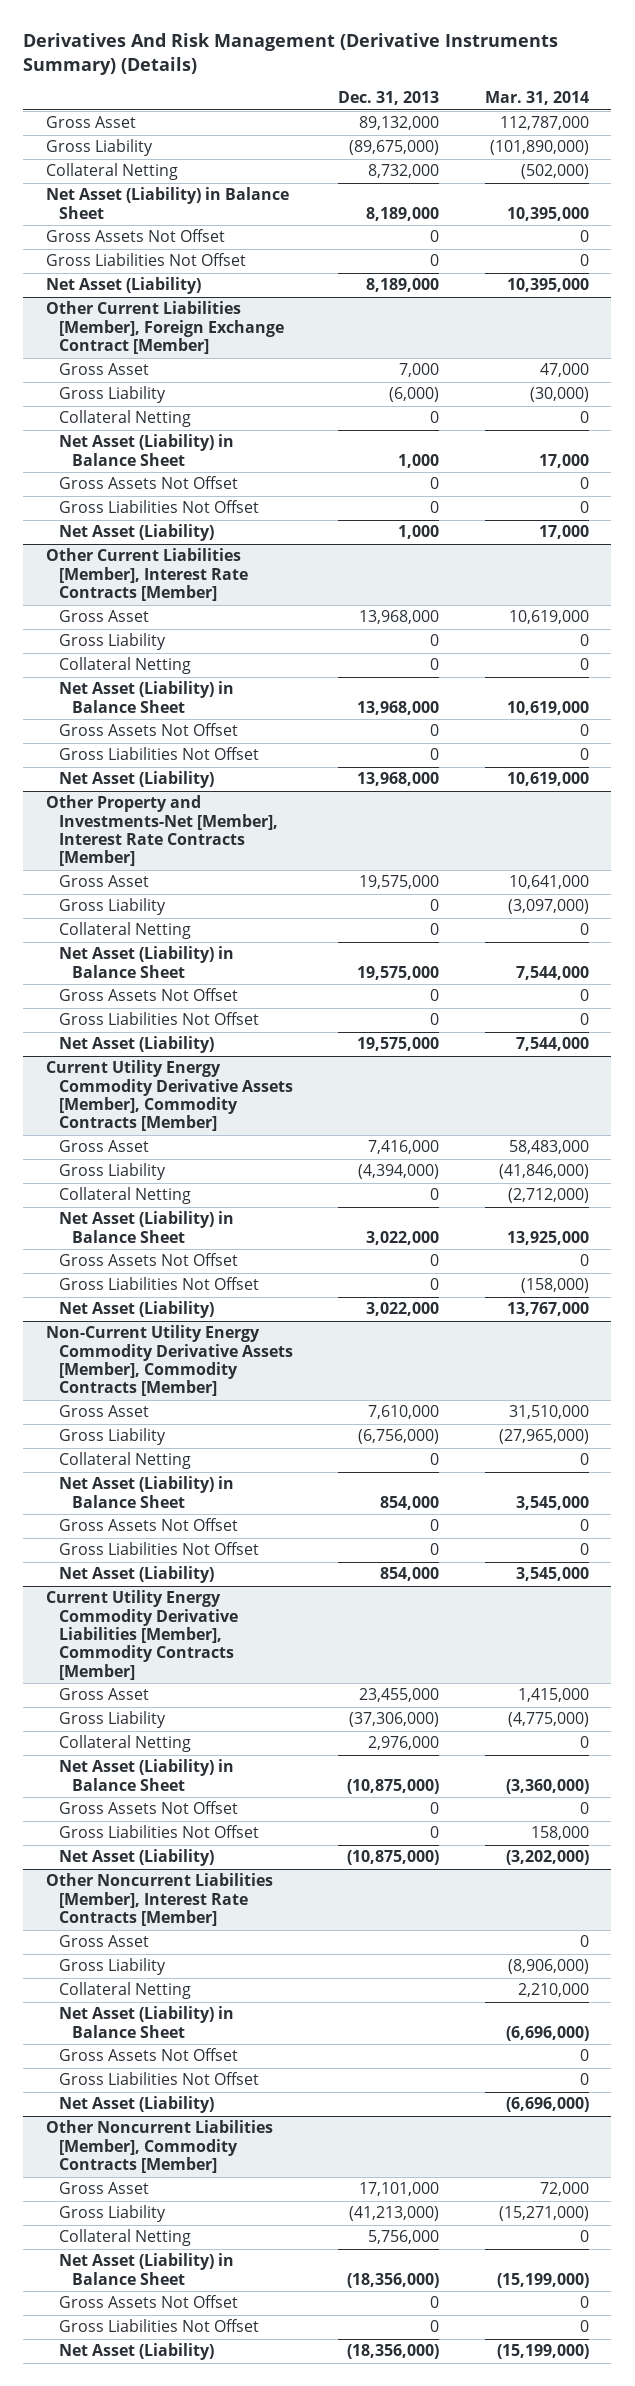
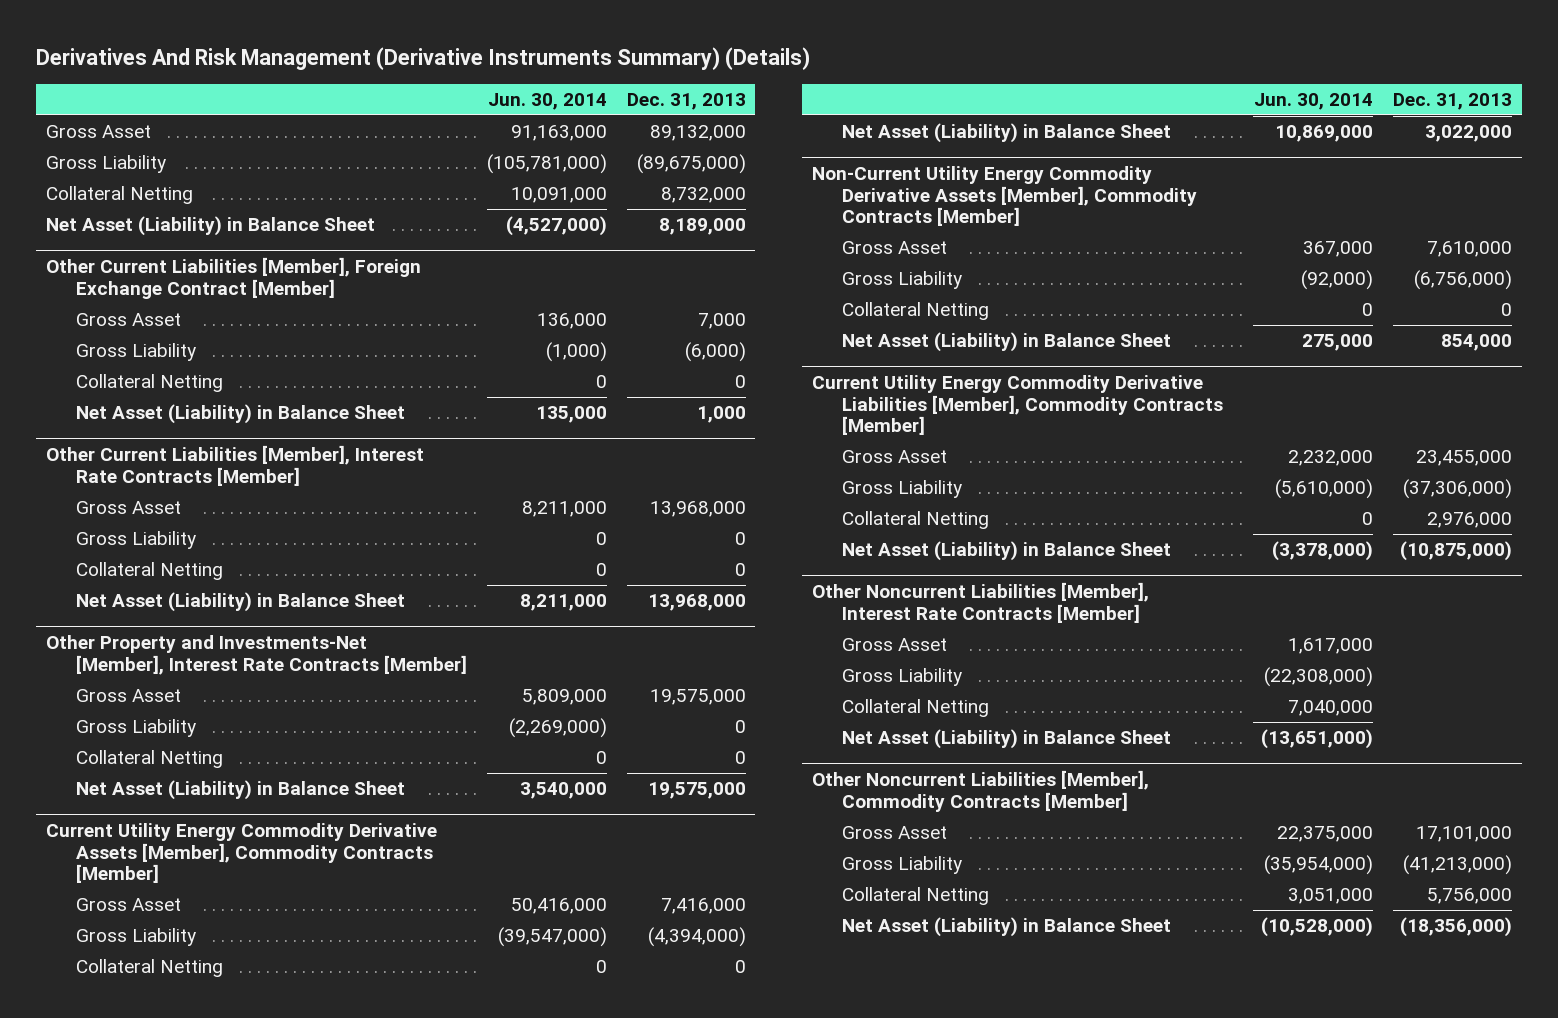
[484,91,589,106] Mar. 31, 2014 -> none
none -> [487,93,607,111] Jun. 30, 2014
[46,229,226,243] Gross Assets Not Offset -> none
[46,253,247,267] Gross Liabilities Not Offset -> none
[46,277,202,295] Net Asset (Liability) -> none
[58,476,238,490] Gross Assets Not Offset -> none
[58,500,259,514] Gross Liabilities Not Offset -> none
[58,524,214,542] Net Asset (Liability) -> none
[58,723,238,737] Gross Assets Not Offset -> none
[58,747,259,761] Gross Liabilities Not Offset -> none
[58,771,214,789] Net Asset (Liability) -> none
[58,988,238,1002] Gross Assets Not Offset -> none
[58,1012,259,1026] Gross Liabilities Not Offset -> none
[58,1036,214,1054] Net Asset (Liability) -> none
[58,1253,238,1267] Gross Assets Not Offset -> none
[58,1277,259,1291] Gross Liabilities Not Offset -> none
[58,1301,214,1319] Net Asset (Liability) -> none
[58,1518,238,1532] Gross Assets Not Offset -> none
[58,1542,259,1556] Gross Liabilities Not Offset -> none
[58,1566,214,1584] Net Asset (Liability) -> none
[58,1801,238,1815] Gross Assets Not Offset -> none
[58,1825,259,1839] Gross Liabilities Not Offset -> none
[58,1849,214,1867] Net Asset (Liability) -> none
[58,2048,238,2062] Gross Assets Not Offset -> none
[58,2072,259,2086] Gross Liabilities Not Offset -> none
[58,2096,214,2114] Net Asset (Liability) -> none
[58,2295,238,2309] Gross Assets Not Offset -> none
[58,2319,259,2333] Gross Liabilities Not Offset -> none
[58,2343,214,2361] Net Asset (Liability) -> none

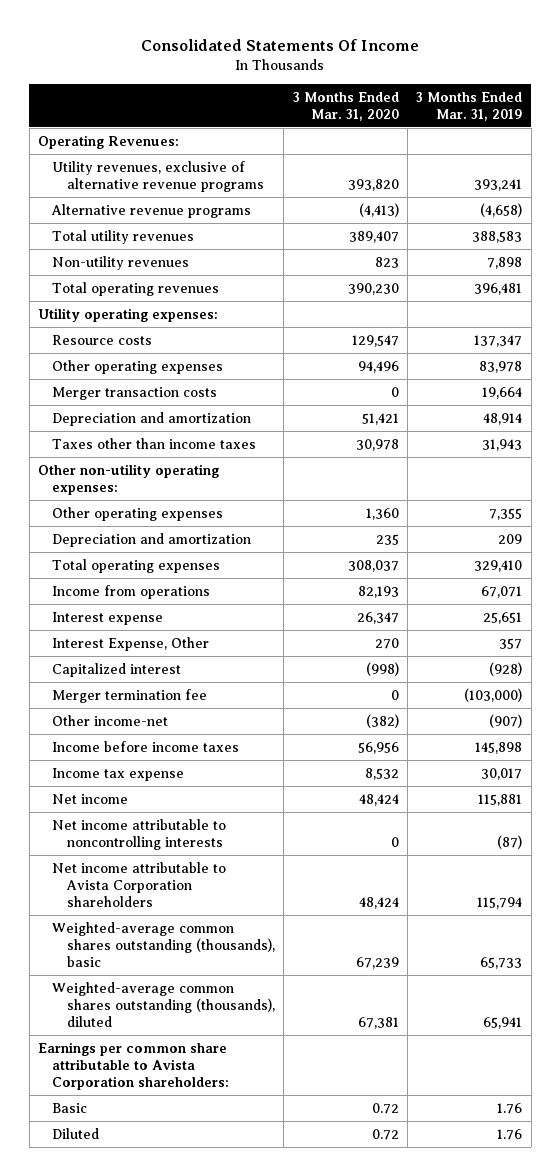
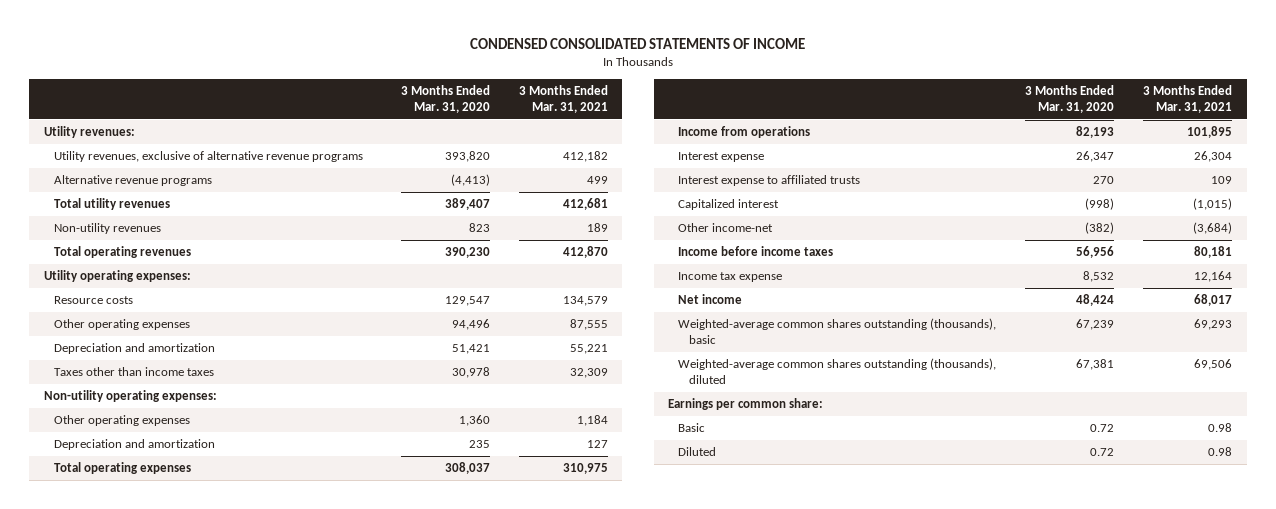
[141,38,420,51] Consolidated Statements Of Income -> [469,38,805,50] CONDENSED CONSOLIDATED STATEMENTS OF INCOME
[416,91,523,121] 3 Months Ended Mar. 31, 2019 -> none
none -> [518,85,608,113] 3 Months Ended Mar. 31, 2021
[38,134,180,149] Operating Revenues: -> [43,126,135,139] Utility revenues:
[52,386,218,400] Merger transaction costs -> none
[38,463,220,495] Other non-utility operating expenses: -> [43,390,217,403] Non-utility operating expenses:
[52,636,210,651] Interest Expense, Other -> none
none -> [678,175,861,187] Interest expense to affiliated trusts
[52,688,208,703] Merger termination fee -> none
[52,818,227,850] Net income attributable to noncontrolling interests -> none
[52,861,227,908] Net income attributable to Avista Corporation shareholders -> none
[38,1041,230,1091] Earnings per common share attributable to Avista Corporation shareholders: -> [668,398,824,411] Earnings per common share:

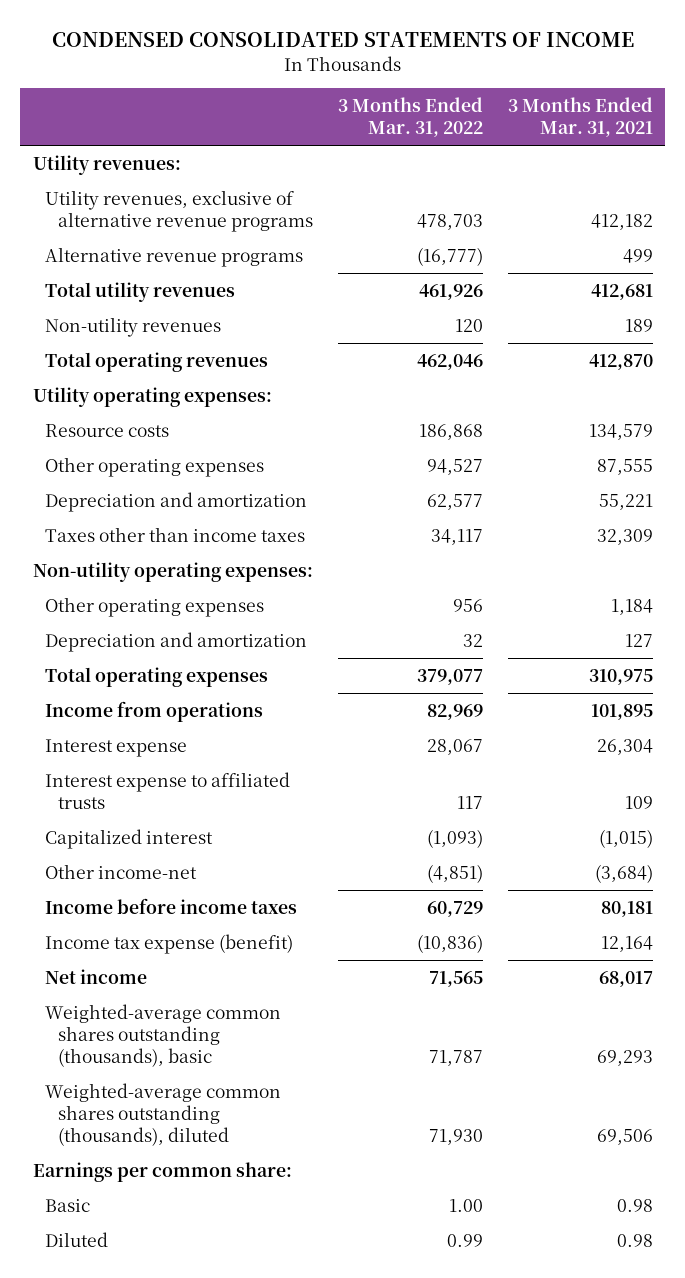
[400,85,490,113] 3 Months Ended Mar. 31, 2020 -> none
none -> [337,97,483,138] 3 Months Ended Mar. 31, 2022
[678,272,783,283] Income tax expense -> [45,933,294,954] Income tax expense (benefit)

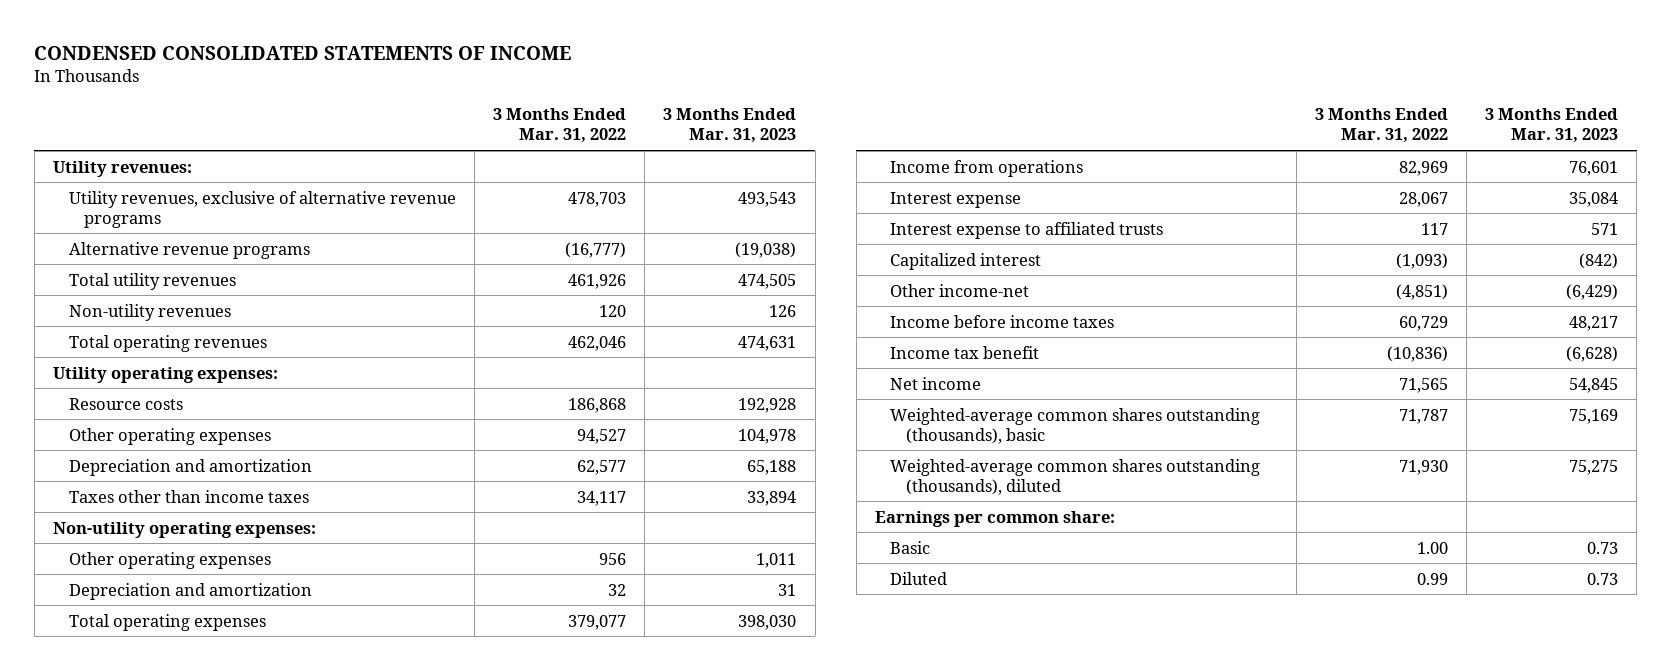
[507,97,653,138] 3 Months Ended Mar. 31, 2021 -> none
none -> [663,108,797,144] 3 Months Ended Mar. 31, 2023
[45,933,294,954] Income tax expense (benefit) -> [890,345,1040,359] Income tax benefit

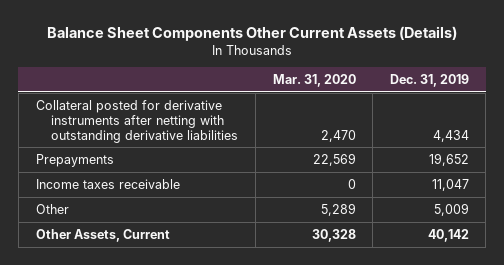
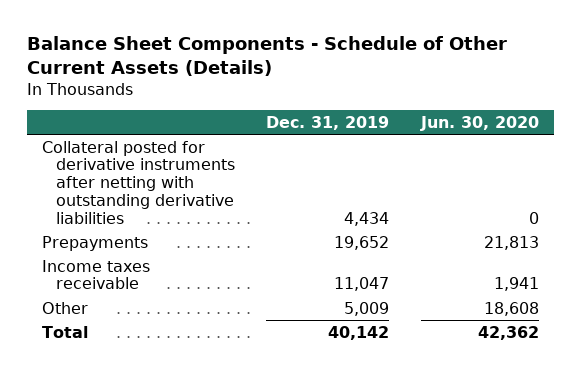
[47,25,458,41] Balance Sheet Components Other Current Assets (Details) -> [26,36,507,76] Balance Sheet Components - Schedule of Other Current Assets (Details)
[272,74,356,88] Mar. 31, 2020 -> none
none -> [419,115,539,131] Jun. 30, 2020
[35,228,170,242] Other Assets, Current -> [42,325,89,338] Total

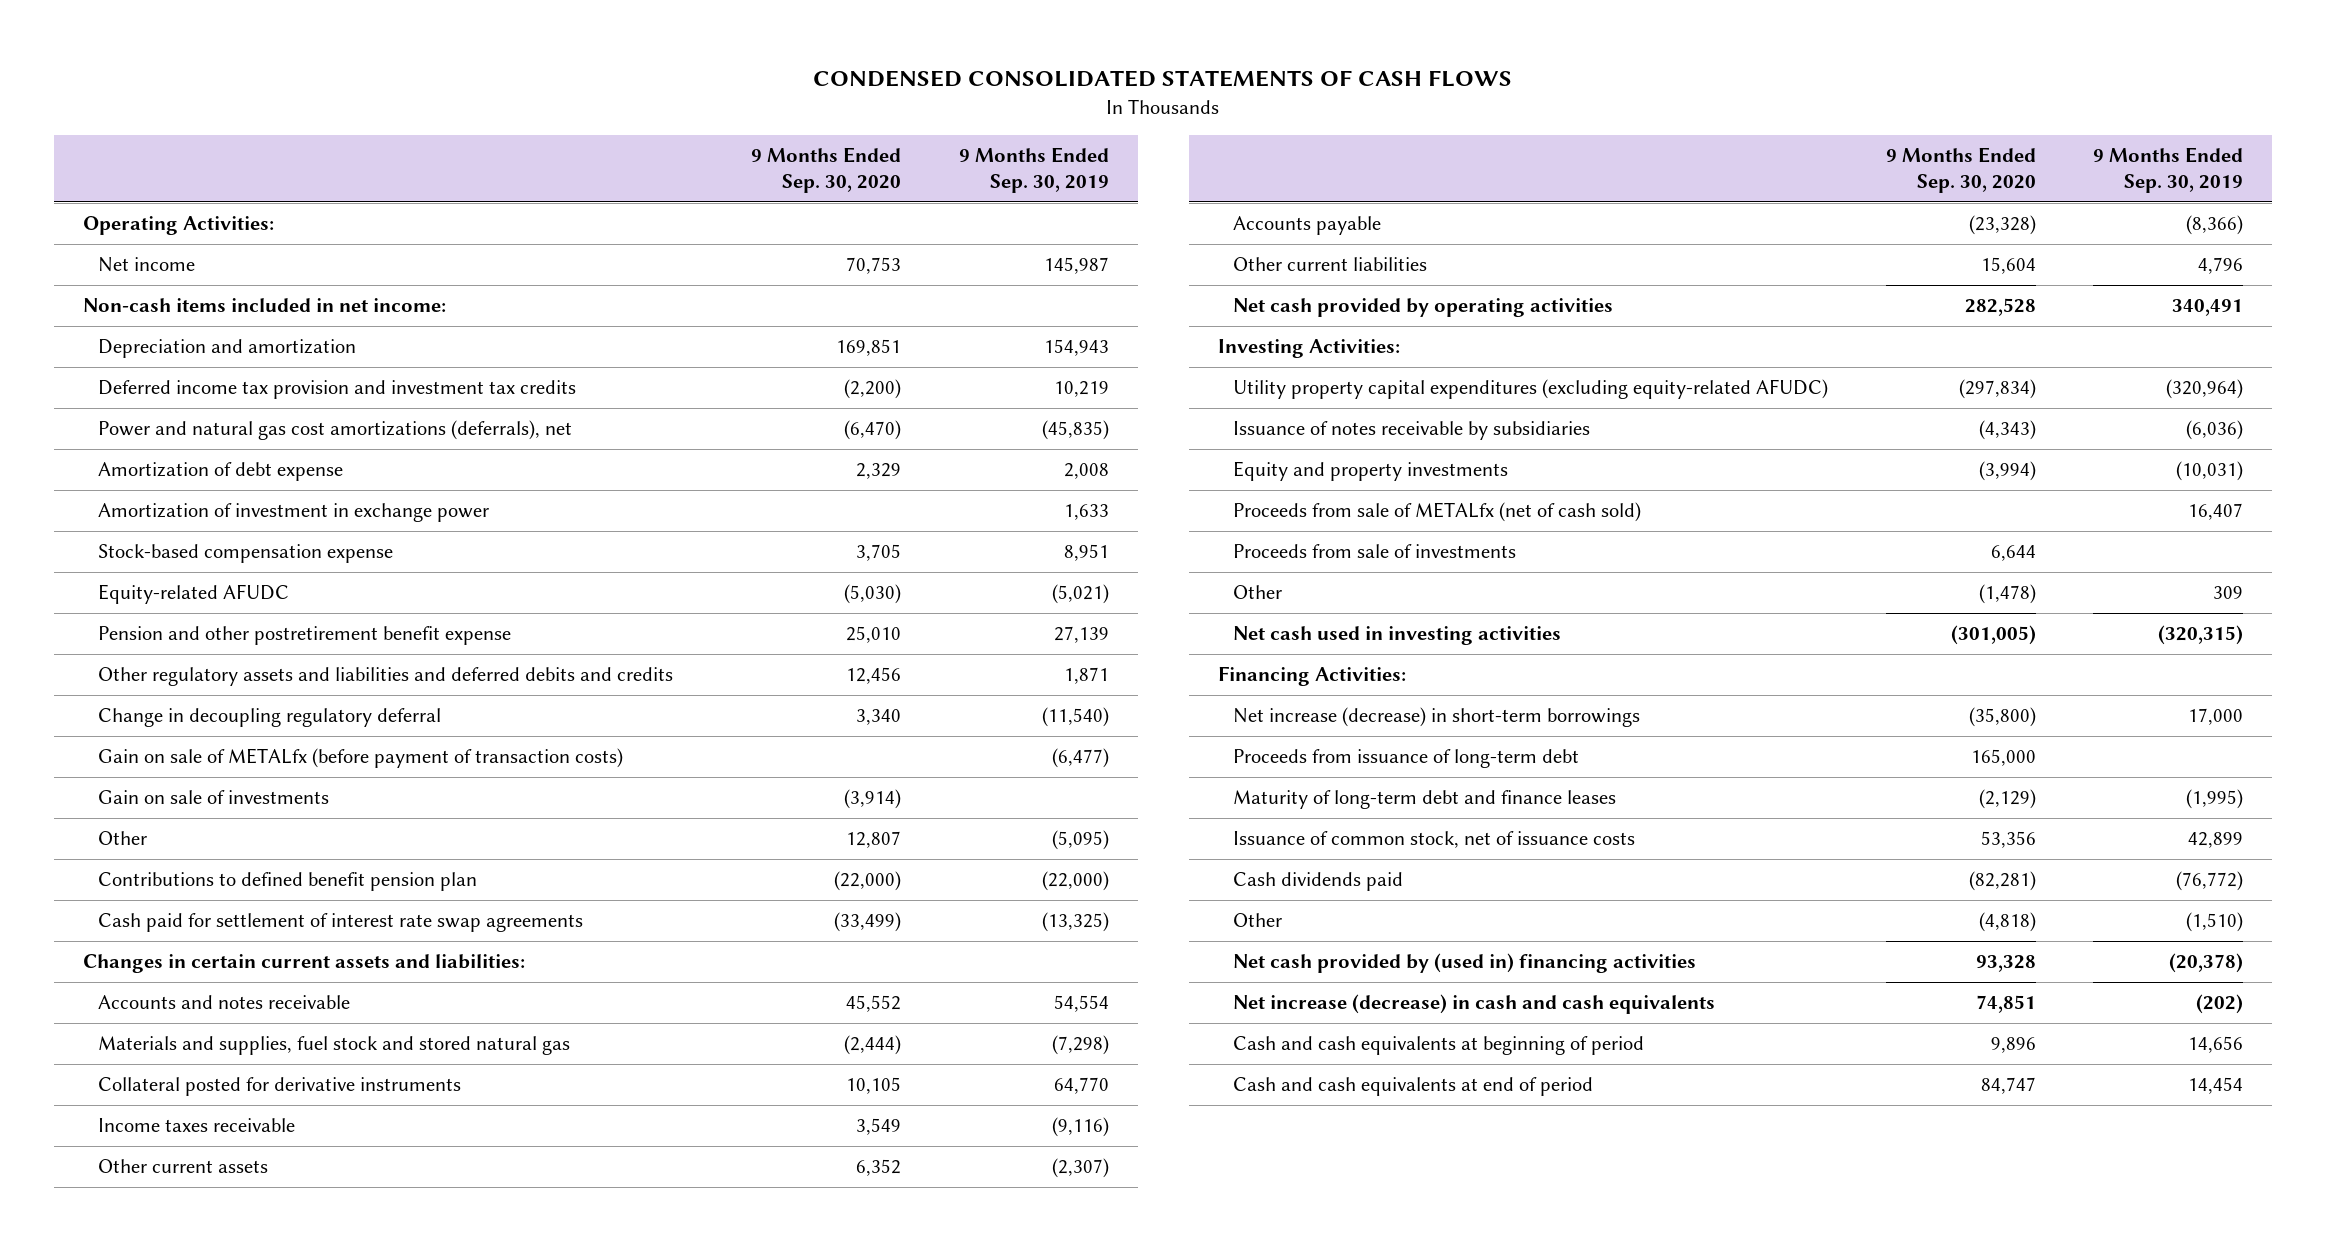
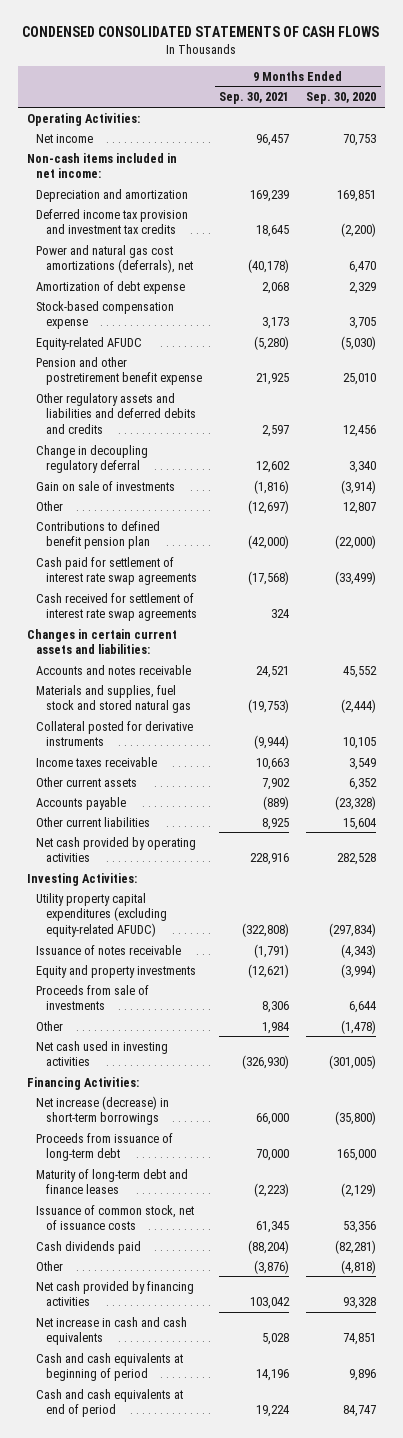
[958,146,1109,193] 9 Months Ended Sep. 30, 2019 -> none
none -> [219,92,290,105] Sep. 30, 2021
[843,420,901,441] (6,470) -> [349,261,377,274] 6,470
[97,503,489,523] Amortization of investment in exchange power -> none
[97,748,623,769] Gain on sale of METALfx (before payment of transaction costs) -> none
none -> [36,592,198,622] Cash received for settlement of interest rate swap agreements
[1232,421,1590,441] Issuance of notes receivable by subsidiaries -> [36,944,182,955] Issuance of notes receivable
[1232,502,1641,523] Proceeds from sale of METALfx (net of cash sold) -> none
[1232,953,1696,974] Net cash provided by (used in) financing activities -> [36,1280,195,1307] Net cash provided by financing activities
[1232,994,1715,1015] Net increase (decrease) in cash and cash equivalents -> [36,1316,188,1346] Net increase in cash and cash equivalents

